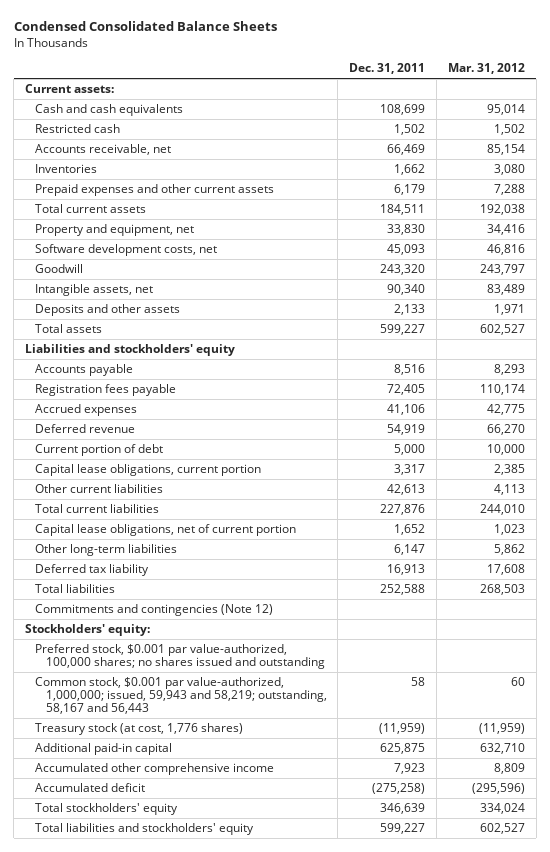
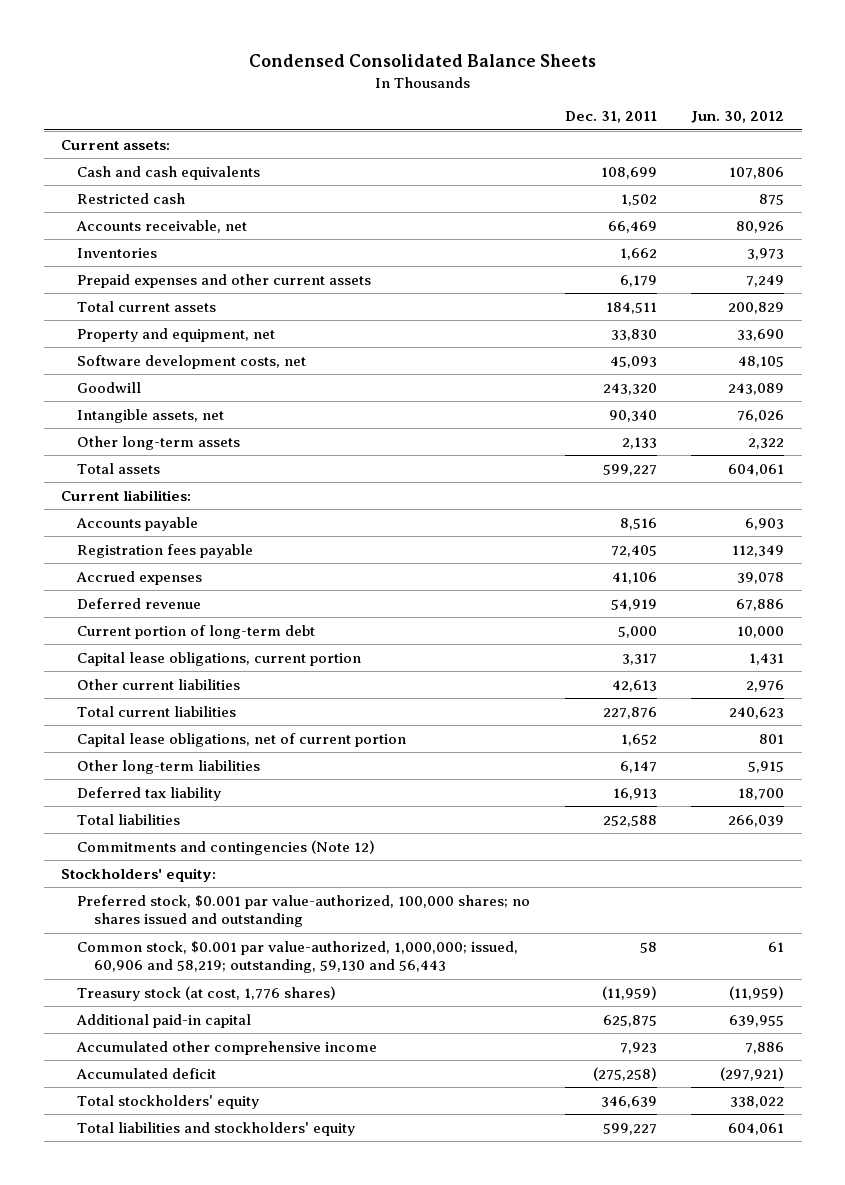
[448,63,526,75] Mar. 31, 2012 -> none
none -> [691,111,785,124] Jun. 30, 2012
[35,303,181,316] Deposits and other assets -> [77,435,241,450] Other long-term assets
[25,343,236,356] Liabilities and stockholders' equity -> none
none -> [61,489,192,501] Current liabilities:
[35,443,164,456] Current portion of debt -> [77,624,316,639] Current portion of long-term debt
[35,676,327,715] Common stock, $0.001 par value-authorized, 1,000,000; issued, 59,943 and 58,219; outstanding, 58,167 and 56,443 -> [77,940,519,974] Common stock, $0.001 par value-authorized, 1,000,000; issued, 60,906 and 58,219; outstanding, 59,130 and 56,443

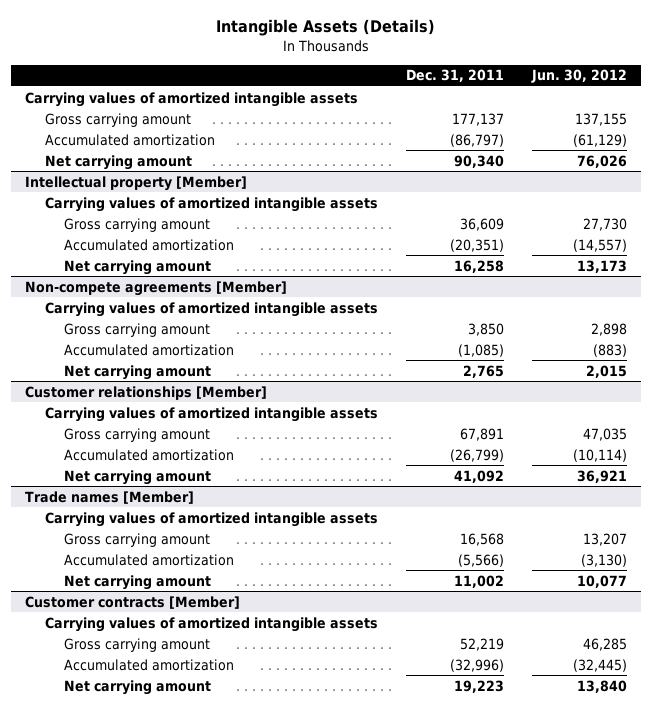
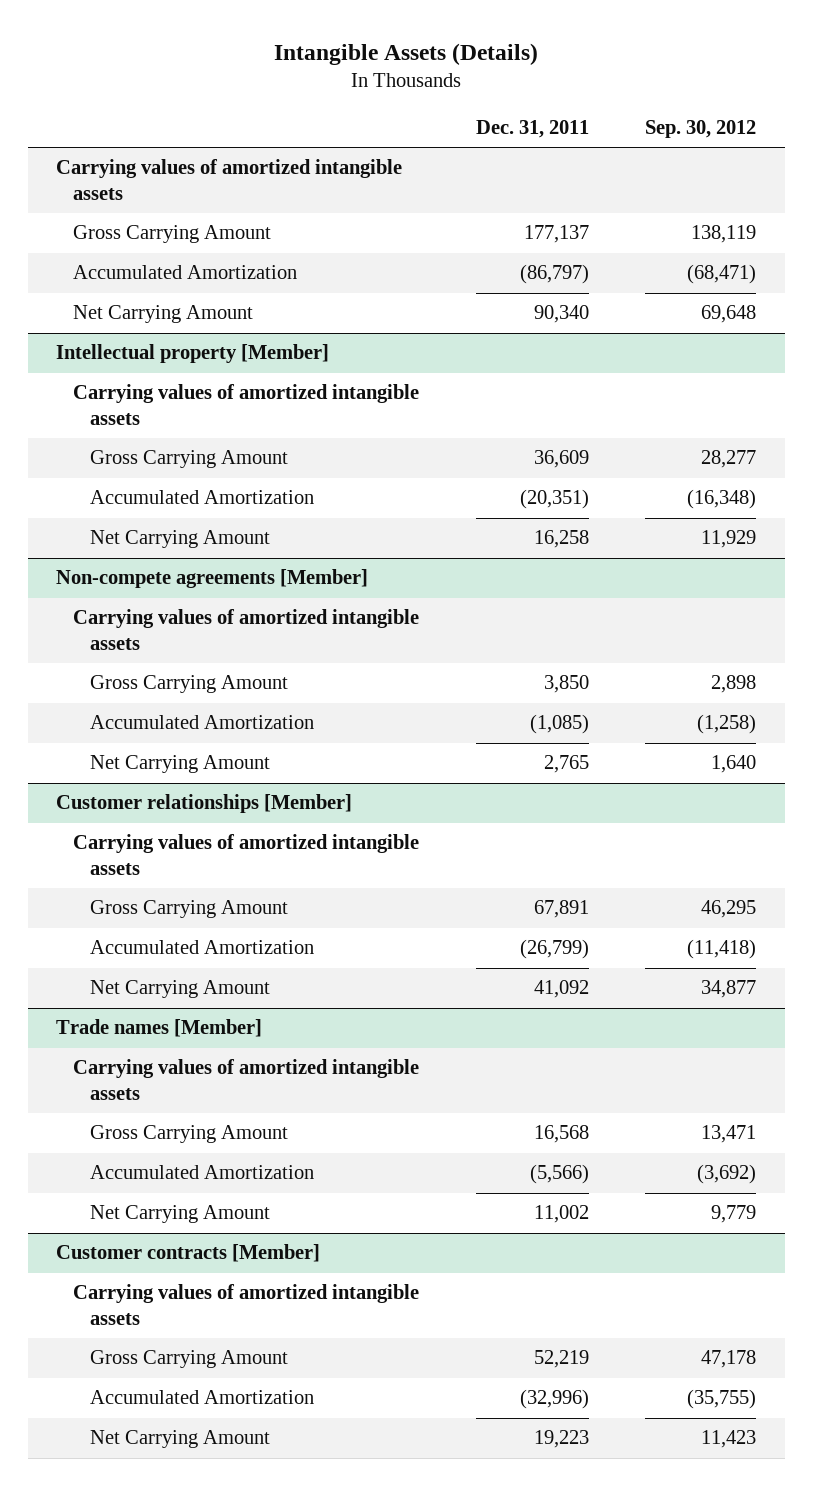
[531,69,628,84] Jun. 30, 2012 -> none
none -> [645,119,757,138] Sep. 30, 2012
[44,112,191,127] Gross carrying amount -> [73,225,272,244] Gross Carrying Amount
[44,133,215,146] Accumulated amortization -> [73,265,298,280] Accumulated Amortization
[44,154,192,170] Net carrying amount -> [73,305,254,324] Net Carrying Amount
[64,217,211,232] Gross carrying amount -> [89,450,288,469] Gross Carrying Amount
[64,238,235,251] Accumulated amortization -> [89,490,314,505] Accumulated Amortization
[64,259,212,275] Net carrying amount -> [89,530,270,549] Net Carrying Amount
[64,322,211,337] Gross carrying amount -> [89,675,288,694] Gross Carrying Amount
[64,343,235,356] Accumulated amortization -> [89,715,314,730] Accumulated Amortization
[64,364,212,380] Net carrying amount -> [89,755,270,774] Net Carrying Amount
[64,427,211,442] Gross carrying amount -> [89,900,288,919] Gross Carrying Amount
[64,448,235,461] Accumulated amortization -> [89,940,314,955] Accumulated Amortization
[64,469,212,485] Net carrying amount -> [89,980,270,999] Net Carrying Amount
[64,532,211,547] Gross carrying amount -> [89,1125,288,1144] Gross Carrying Amount
[64,553,235,566] Accumulated amortization -> [89,1165,314,1180] Accumulated Amortization
[64,574,212,590] Net carrying amount -> [89,1205,270,1224] Net Carrying Amount
[64,637,211,652] Gross carrying amount -> [89,1350,288,1369] Gross Carrying Amount
[64,658,235,671] Accumulated amortization -> [89,1390,314,1405] Accumulated Amortization
[64,679,212,695] Net carrying amount -> [89,1430,270,1449] Net Carrying Amount

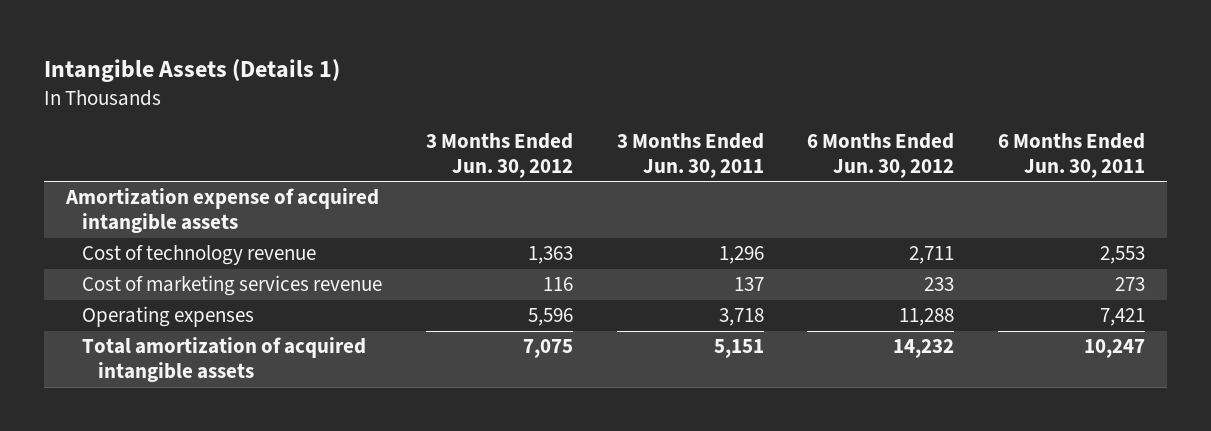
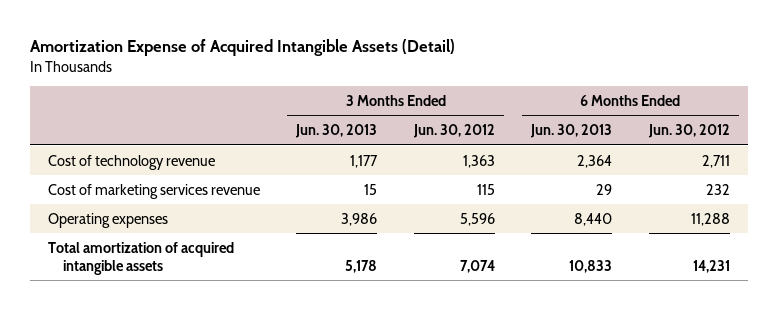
[44,58,341,82] Intangible Assets (Details 1) -> [29,39,455,57] Amortization Expense of Acquired Intangible Assets (Detail)
[616,132,764,179] 3 Months Ended Jun. 30, 2011 -> none
[998,132,1146,179] 6 Months Ended Jun. 30, 2011 -> none
none -> [295,124,378,139] Jun. 30, 2013
none -> [530,124,613,139] Jun. 30, 2013
[65,188,380,234] Amortization expense of acquired intangible assets -> none
[542,277,573,292] 116 -> [476,183,495,195] 115
[924,277,955,292] 233 -> [705,183,730,195] 232
[522,339,573,359] 7,075 -> [459,259,495,273] 7,074
[893,339,955,359] 14,232 -> [692,259,730,273] 14,231

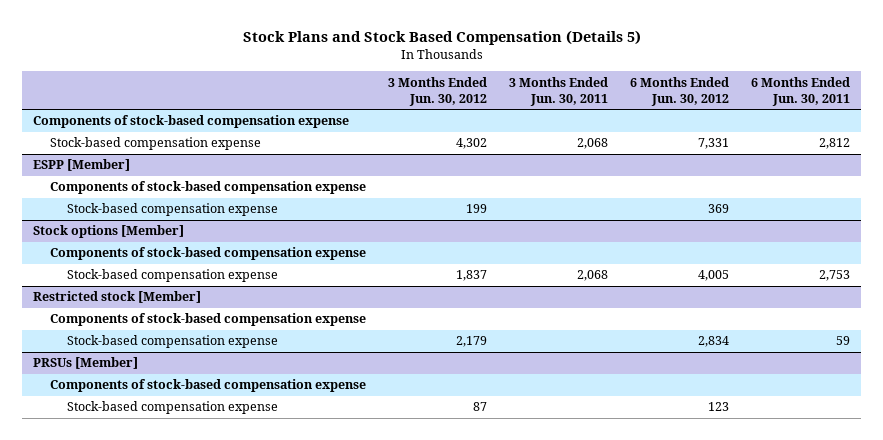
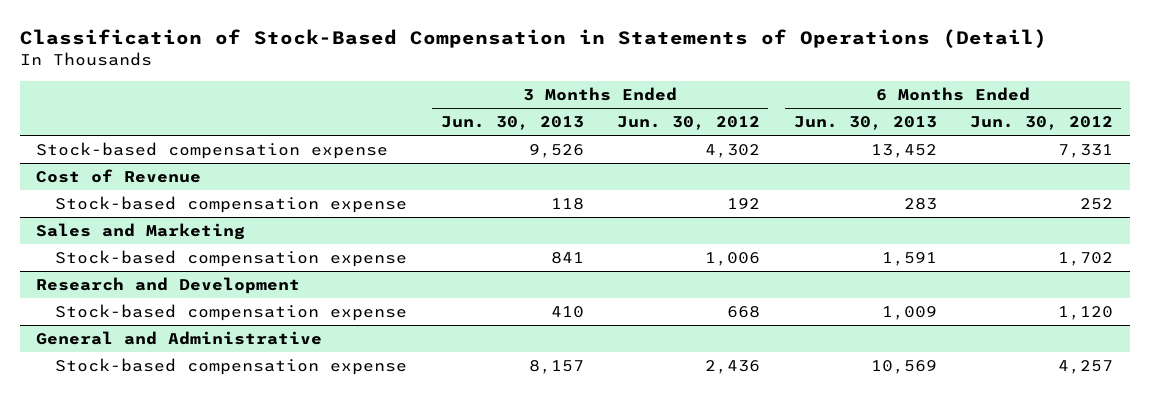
[242,29,641,45] Stock Plans and Stock Based Compensation (Details 5) -> [19,29,1047,49] Classification of Stock-Based Compensation in Statements of Operations (Detail)
[509,76,609,106] 3 Months Ended Jun. 30, 2011 -> none
[750,76,850,106] 6 Months Ended Jun. 30, 2011 -> none
none -> [440,116,584,131] Jun. 30, 2013
none -> [793,116,937,131] Jun. 30, 2013
[33,115,350,129] Components of stock-based compensation expense -> none
[33,159,131,172] ESPP [Member] -> none
[50,181,367,195] Components of stock-based compensation expense -> none
[33,225,185,239] Stock options [Member] -> none
[50,247,367,261] Components of stock-based compensation expense -> none
[33,291,202,304] Restricted stock [Member] -> none
[50,313,367,327] Components of stock-based compensation expense -> none
[33,357,139,370] PRSUs [Member] -> none
[50,379,367,393] Components of stock-based compensation expense -> none
none -> [36,169,202,184] Cost of Revenue
[466,204,488,214] 199 -> [727,198,761,210] 192
[707,204,729,214] 369 -> [1079,198,1113,211] 252
none -> [36,223,246,241] Sales and Marketing
[456,270,488,282] 1,837 -> [705,252,761,267] 1,006
[697,270,729,282] 4,005 -> [1057,252,1113,267] 1,702
none -> [36,277,301,295] Research and Development
[456,336,488,348] 2,179 -> [727,306,761,319] 668
[697,336,729,348] 2,834 -> [1057,306,1113,321] 1,120
none -> [36,331,323,346] General and Administrative
[473,402,488,412] 87 -> [705,360,761,375] 2,436
[707,402,729,412] 123 -> [1057,360,1113,375] 4,257

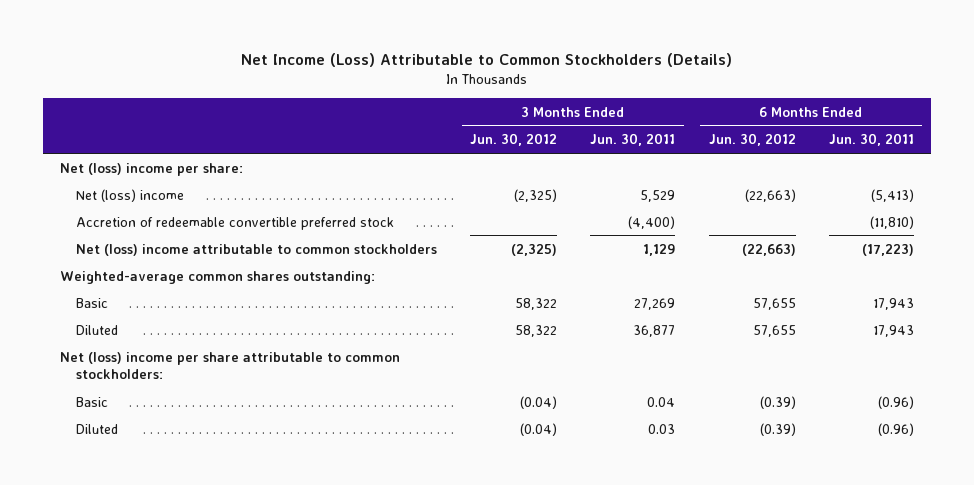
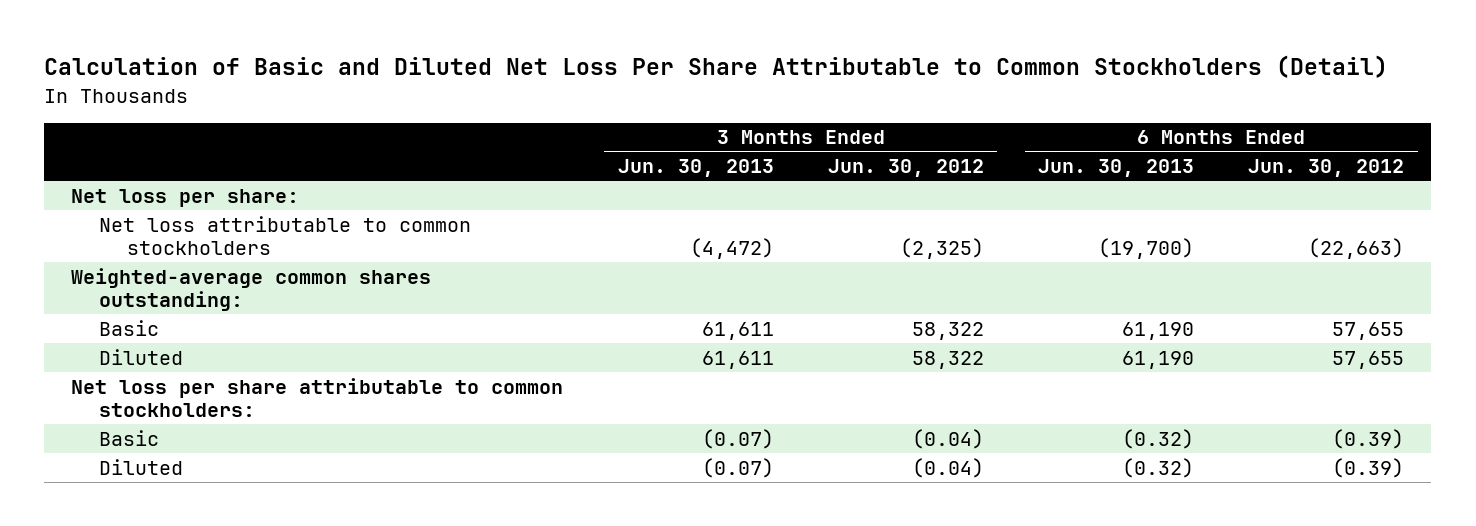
[240,52,732,67] Net Income (Loss) Attributable to Common Stockholders (Details) -> [44,55,1389,79] Calculation of Basic and Diluted Net Loss Per Share Attributable to Common Stockholders (Detail)
[590,133,676,147] Jun. 30, 2011 -> none
[829,133,915,147] Jun. 30, 2011 -> none
none -> [617,159,774,178] Jun. 30, 2013
none -> [1038,159,1195,178] Jun. 30, 2013
[75,188,184,202] Net (loss) income -> none
[75,216,394,230] Accretion of redeemable convertible preferred stock -> none
[59,162,243,176] Net (loss) income per share: -> [71,188,300,207] Net loss per share:
[75,243,437,256] Net (loss) income attributable to common stockholders -> [99,215,472,256] Net loss attributable to common stockholders
[59,351,400,380] Net (loss) income per share attributable to common stockholders: -> [71,377,564,418] Net loss per share attributable to common stockholders:

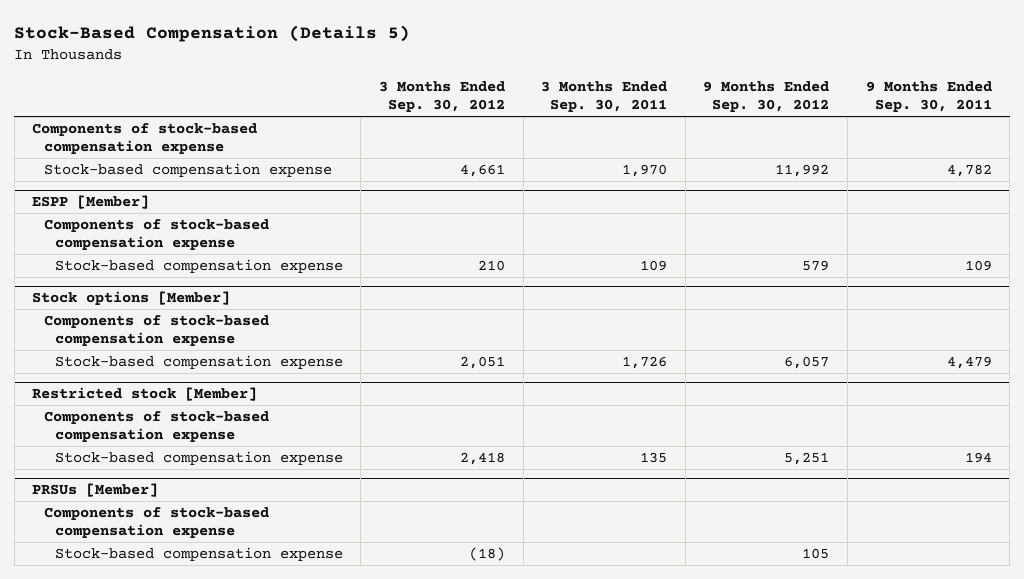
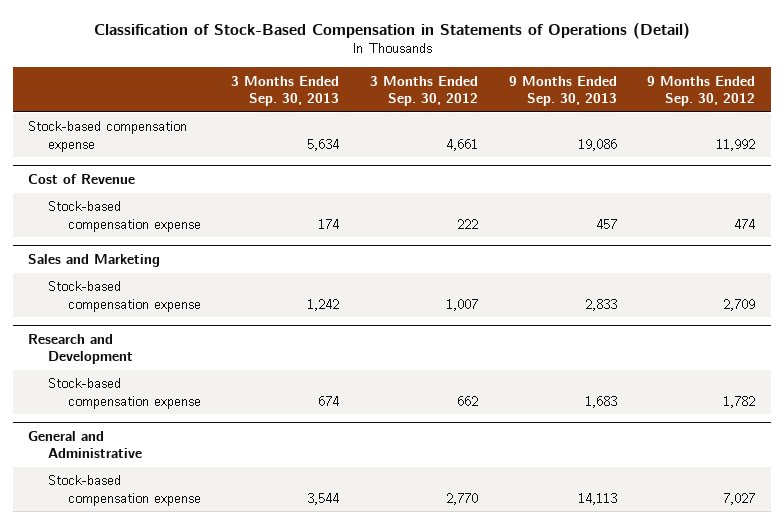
[14,25,411,43] Stock-Based Compensation (Details 5) -> [93,22,690,39] Classification of Stock-Based Compensation in Statements of Operations (Detail)
[541,81,668,113] 3 Months Ended Sep. 30, 2011 -> none
[865,81,992,113] 9 Months Ended Sep. 30, 2011 -> none
none -> [231,75,340,106] 3 Months Ended Sep. 30, 2013
none -> [508,75,617,106] 9 Months Ended Sep. 30, 2013
[32,123,258,155] Components of stock-based compensation expense -> none
[32,195,150,210] ESPP [Member] -> none
[43,219,269,251] Components of stock-based compensation expense -> none
[32,291,231,306] Stock options [Member] -> none
[43,315,269,347] Components of stock-based compensation expense -> none
[32,387,258,402] Restricted stock [Member] -> none
[43,411,269,443] Components of stock-based compensation expense -> none
[32,483,159,498] PRSUs [Member] -> none
[43,507,269,539] Components of stock-based compensation expense -> none
none -> [28,173,136,184] Cost of Revenue
[478,260,506,272] 210 -> [457,218,479,229] 222
[802,260,830,272] 579 -> [734,218,756,229] 474
none -> [28,253,161,267] Sales and Marketing
[460,356,506,370] 2,051 -> [446,298,479,311] 1,007
[784,356,830,370] 6,057 -> [723,298,756,311] 2,709
none -> [28,333,133,365] Research and Development
[460,452,506,466] 2,418 -> [457,395,479,406] 662
[784,452,830,466] 5,251 -> [723,395,756,408] 1,782
none -> [28,430,142,459] General and Administrative
[469,547,506,562] (18) -> [446,492,479,505] 2,770
[802,548,830,560] 105 -> [723,492,756,505] 7,027

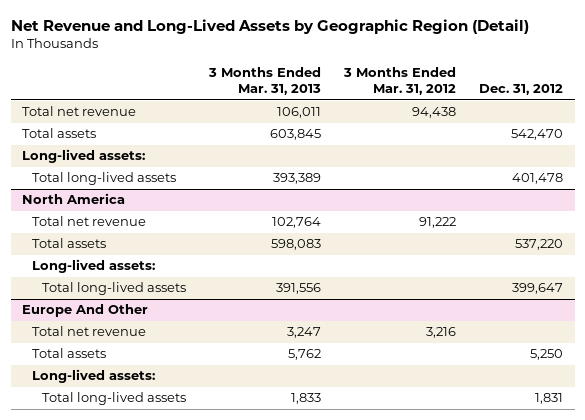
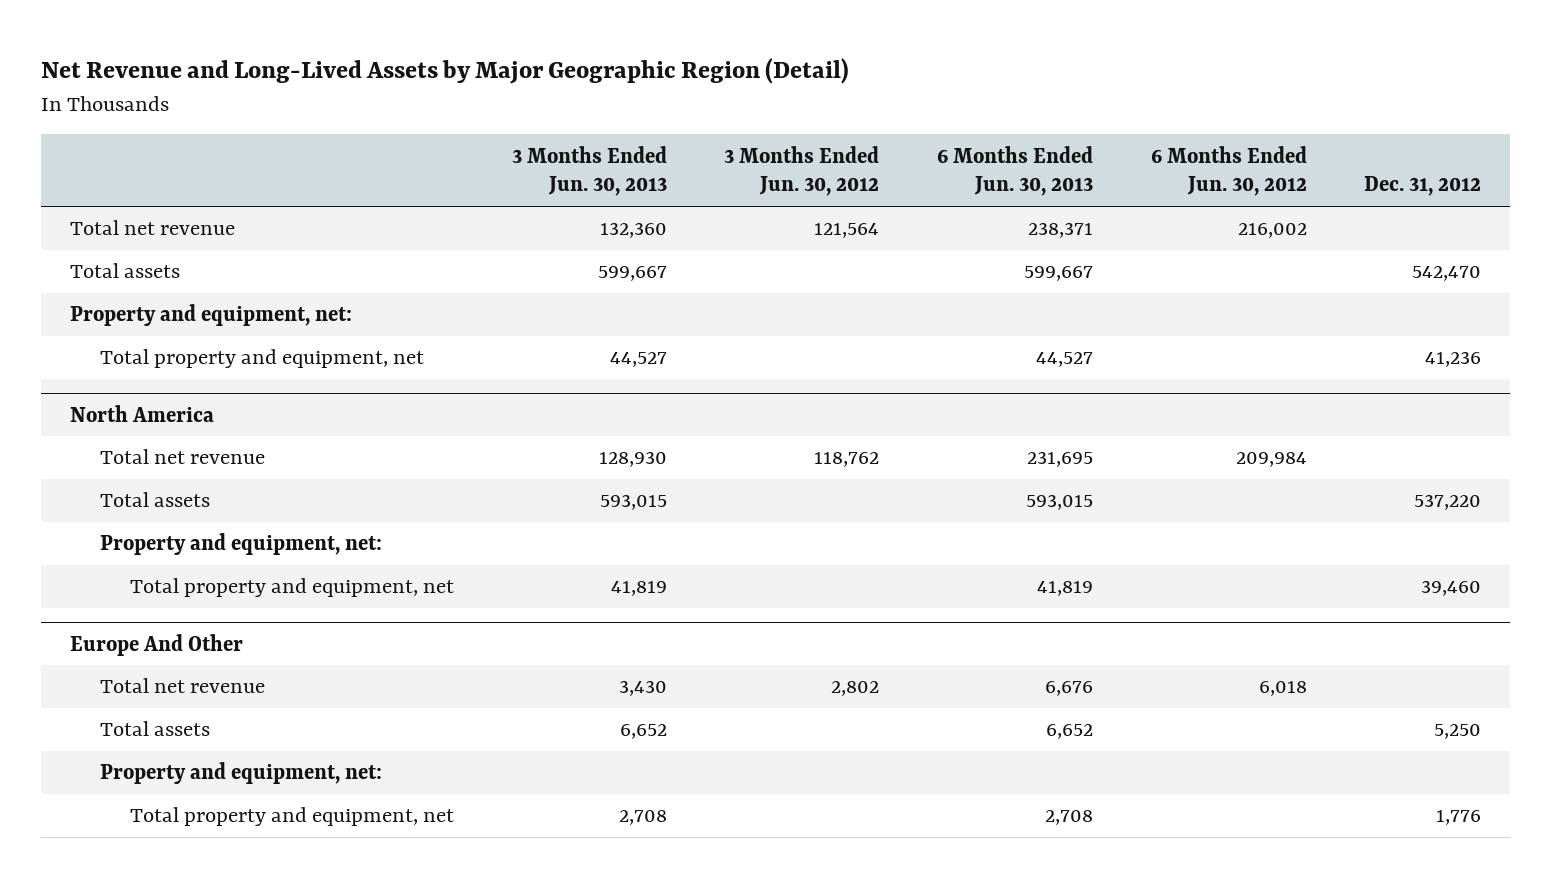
[10,18,529,34] Net Revenue and Long-Lived Assets by Geographic Region (Detail) -> [41,58,850,85] Net Revenue and Long-Lived Assets by Major Geographic Region (Detail)
[208,66,322,96] 3 Months Ended Mar. 31, 2013 -> none
[343,66,457,96] 3 Months Ended Mar. 31, 2012 -> none
none -> [511,145,667,197] 3 Months Ended Jun. 30, 2013
none -> [724,145,880,197] 3 Months Ended Jun. 30, 2012
none -> [937,145,1094,197] 6 Months Ended Jun. 30, 2013
none -> [1150,145,1307,197] 6 Months Ended Jun. 30, 2012
[22,149,146,164] Long-lived assets: -> none
[32,172,177,186] Total long-lived assets -> none
none -> [70,304,353,327] Property and equipment, net:
none -> [100,349,425,369] Total property and equipment, net
[32,259,156,274] Long-lived assets: -> none
[42,282,187,296] Total long-lived assets -> none
none -> [100,533,383,556] Property and equipment, net:
none -> [130,578,455,598] Total property and equipment, net
[32,369,156,384] Long-lived assets: -> none
[42,392,187,406] Total long-lived assets -> none
none -> [100,762,383,785] Property and equipment, net:
none -> [130,807,455,827] Total property and equipment, net

